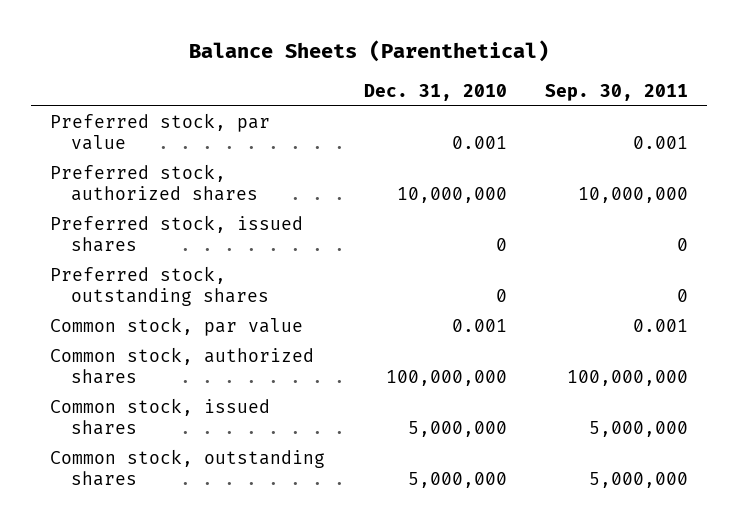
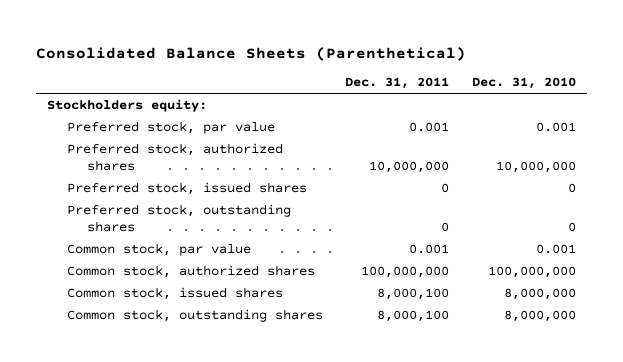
[189,40,550,63] Balance Sheets (Parenthetical) -> [35,46,466,61] Consolidated Balance Sheets (Parenthetical)
[544,83,688,101] Sep. 30, 2011 -> none
none -> [345,77,450,90] Dec. 31, 2011
none -> [47,98,208,112] Stockholders equity:
[407,421,507,438] 5,000,000 -> [503,287,576,300] 8,000,000
[407,472,507,489] 5,000,000 -> [503,309,576,322] 8,000,000

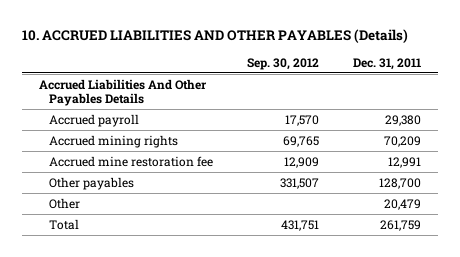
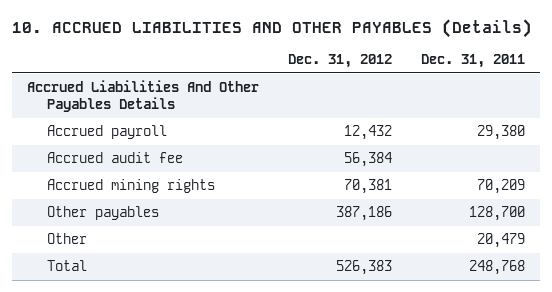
[246,57,319,70] Sep. 30, 2012 -> none
none -> [288,54,393,69] Dec. 31, 2012
none -> [46,152,183,164] Accrued audit fee
[48,155,213,167] Accrued mine restoration fee -> none
[380,219,422,231] 261,759 -> [469,260,526,276] 248,768

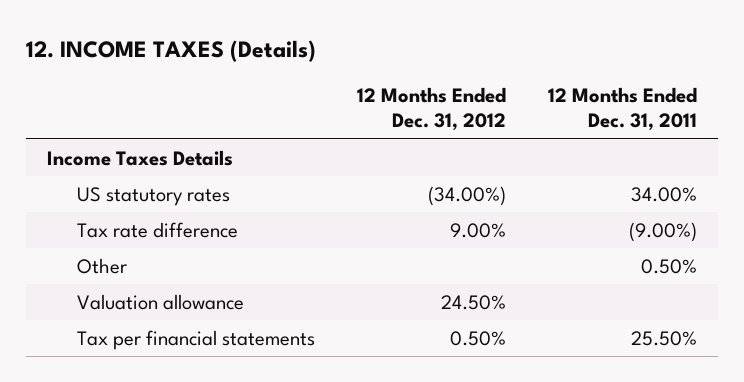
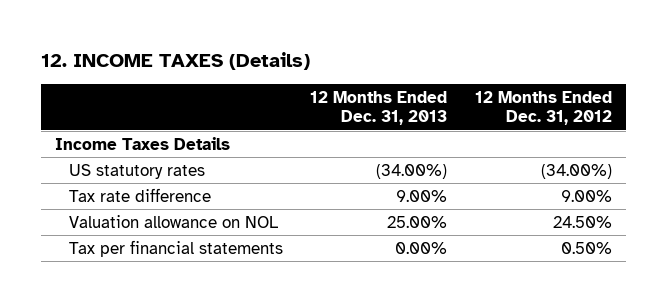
[548,87,698,132] 12 Months Ended Dec. 31, 2011 -> none
none -> [310,90,448,126] 12 Months Ended Dec. 31, 2013
[77,257,128,274] Other -> none
[77,293,245,310] Valuation allowance -> [68,214,278,228] Valuation allowance on NOL

